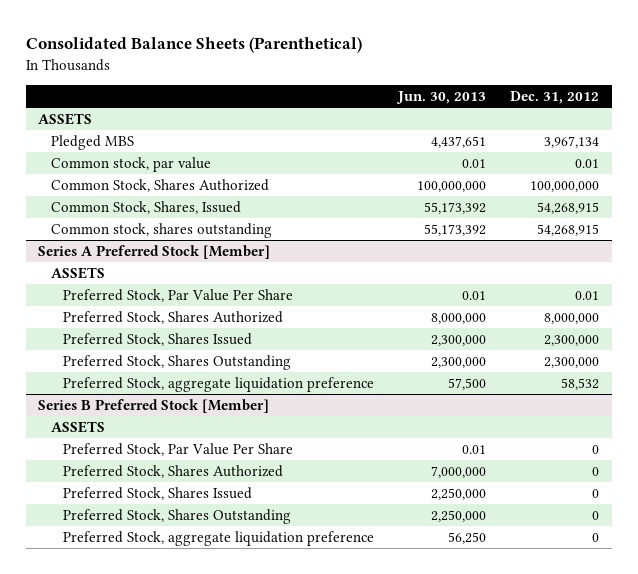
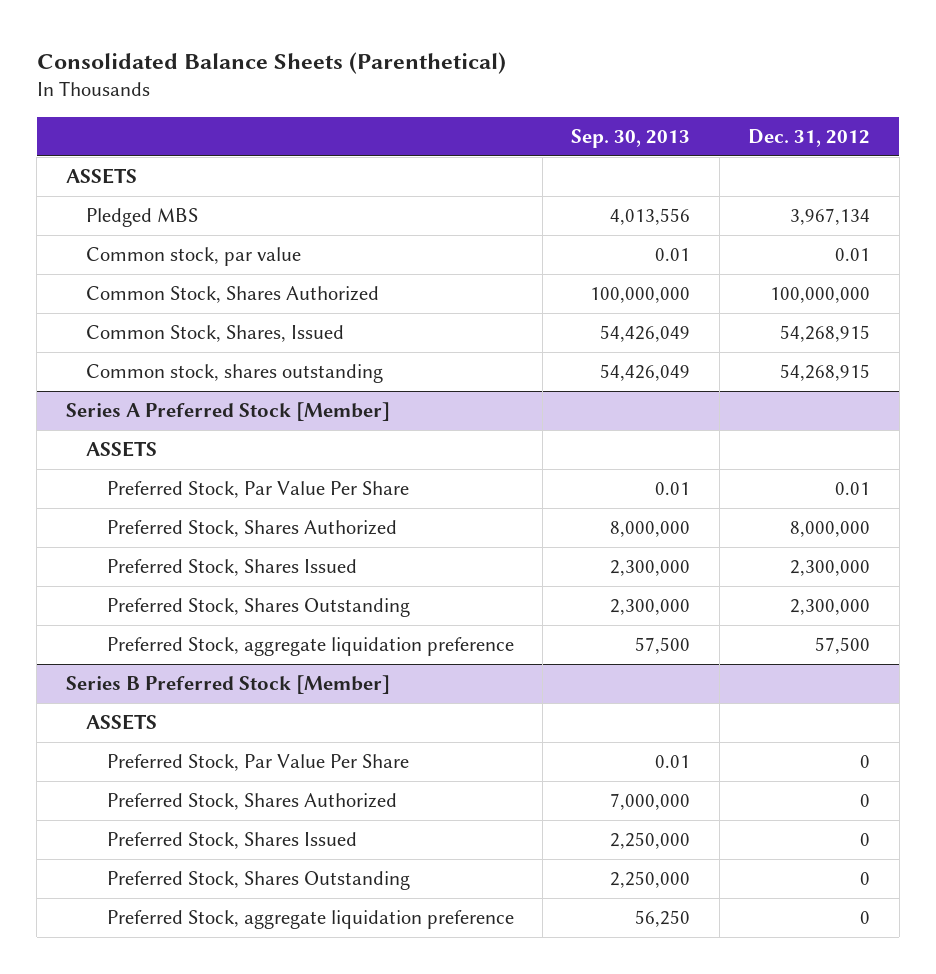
[396,90,487,104] Jun. 30, 2013 -> none
none -> [571,128,691,148] Sep. 30, 2013
[561,378,600,391] 58,532 -> [815,637,871,655] 57,500

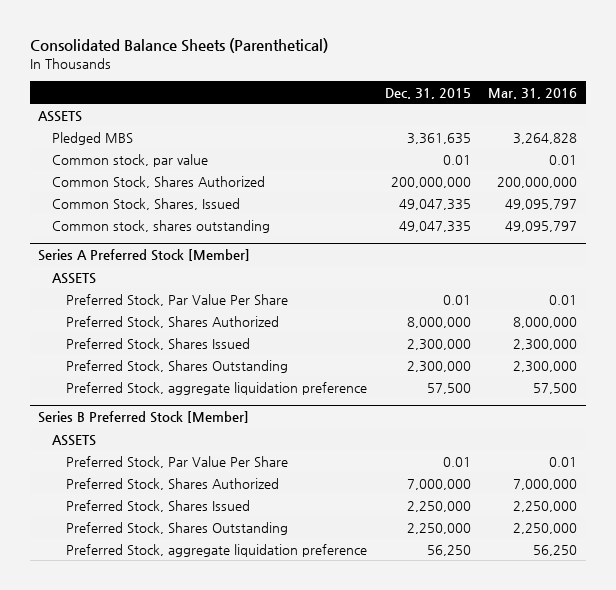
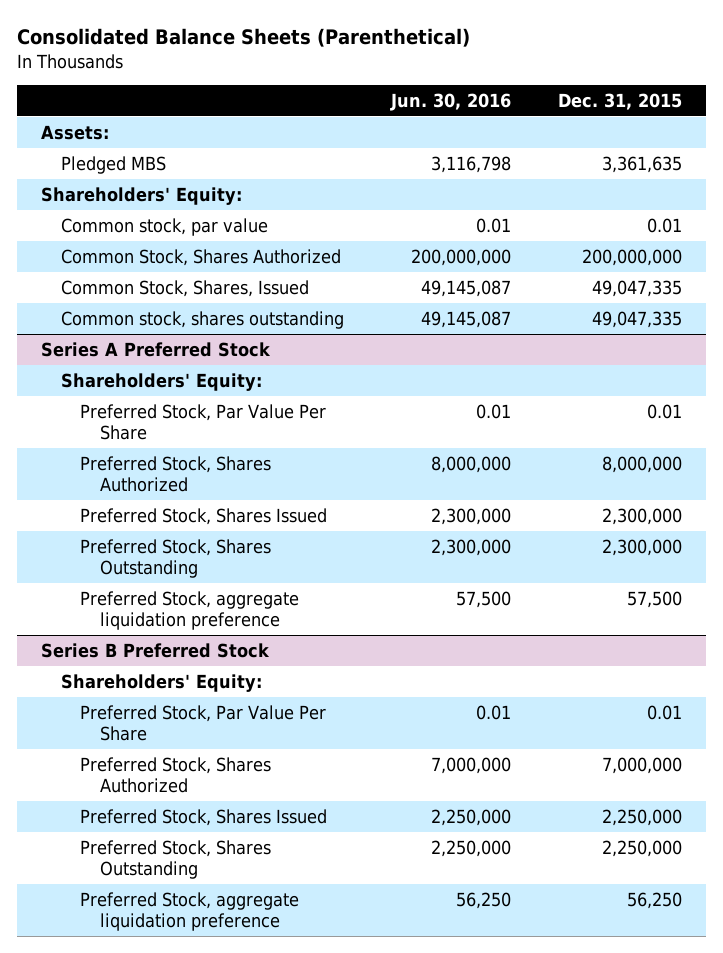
[488,87,578,99] Mar. 31, 2016 -> none
none -> [389,92,511,111] Jun. 30, 2016
[38,110,83,122] ASSETS -> [40,124,109,140] Assets:
none -> [40,186,242,205] Shareholders' Equity:
[52,272,97,284] ASSETS -> none
[38,249,251,262] Series A Preferred Stock [Member] -> [40,341,271,357] Series A Preferred Stock
none -> [60,372,262,391] Shareholders' Equity:
[52,434,97,446] ASSETS -> none
[38,411,250,424] Series B Preferred Stock [Member] -> [40,642,270,658] Series B Preferred Stock
none -> [60,673,262,692] Shareholders' Equity:

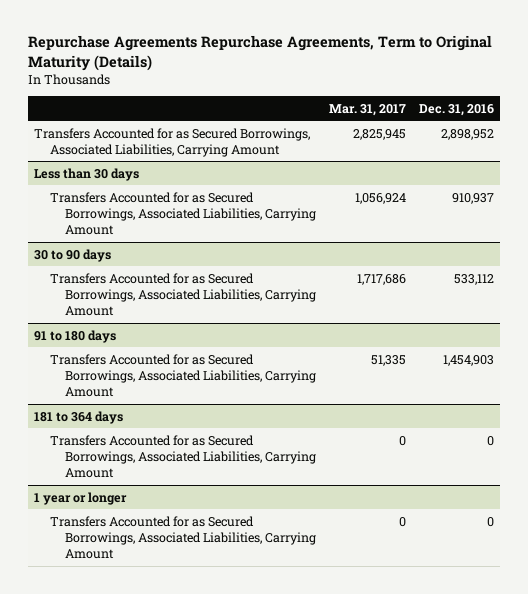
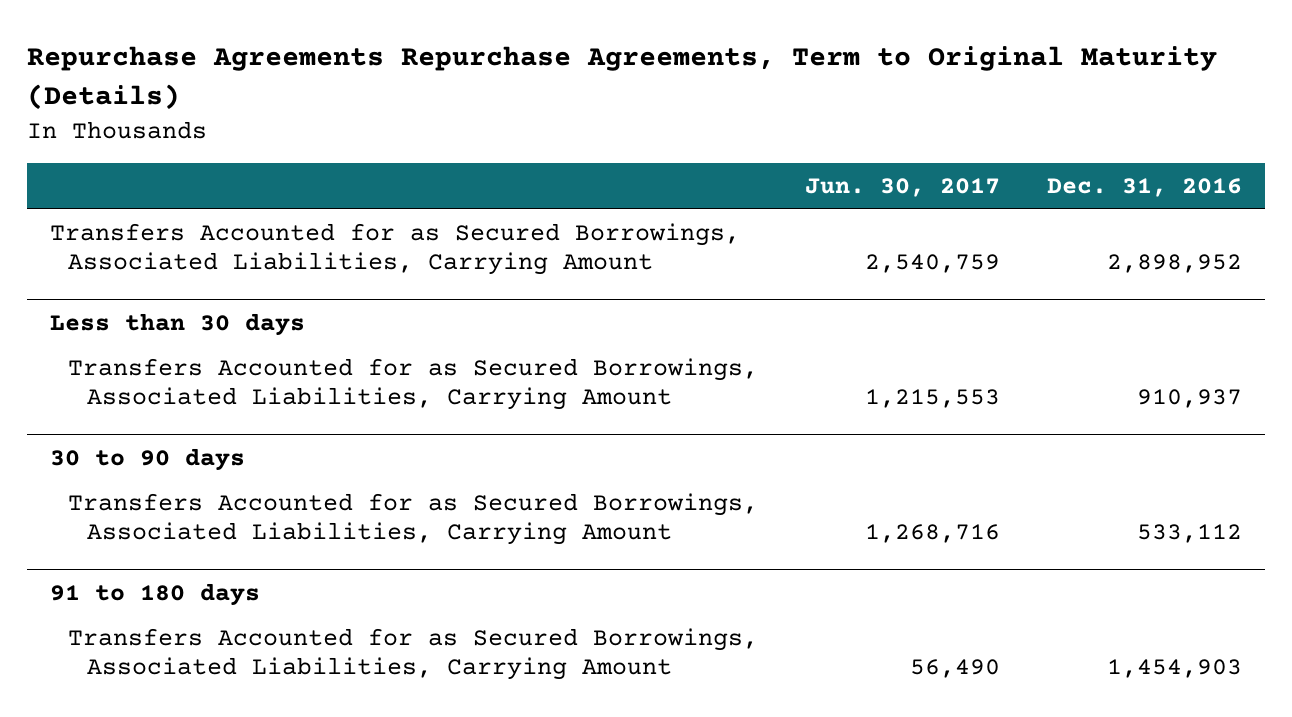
[328,103,406,116] Mar. 31, 2017 -> none
none -> [805,177,1001,197] Jun. 30, 2017
[33,410,123,424] 181 to 364 days -> none
[49,434,317,479] Transfers Accounted for as Secured Borrowings, Associated Liabilities, Carrying Amount -> none
[33,491,127,505] 1 year or longer -> none
[49,515,317,560] Transfers Accounted for as Secured Borrowings, Associated Liabilities, Carrying Amount -> none

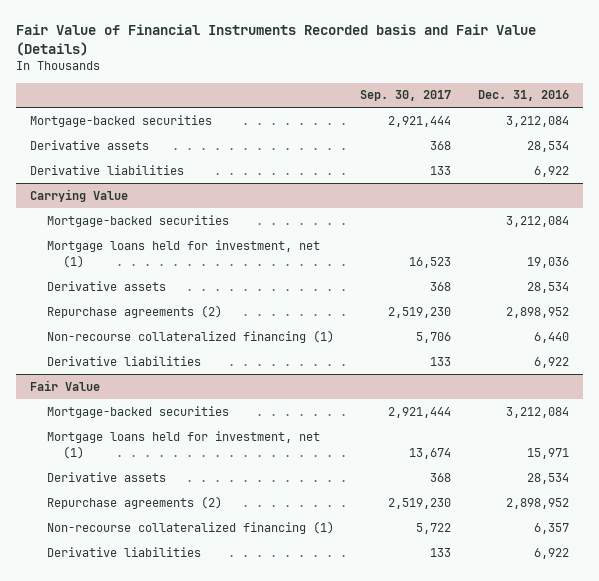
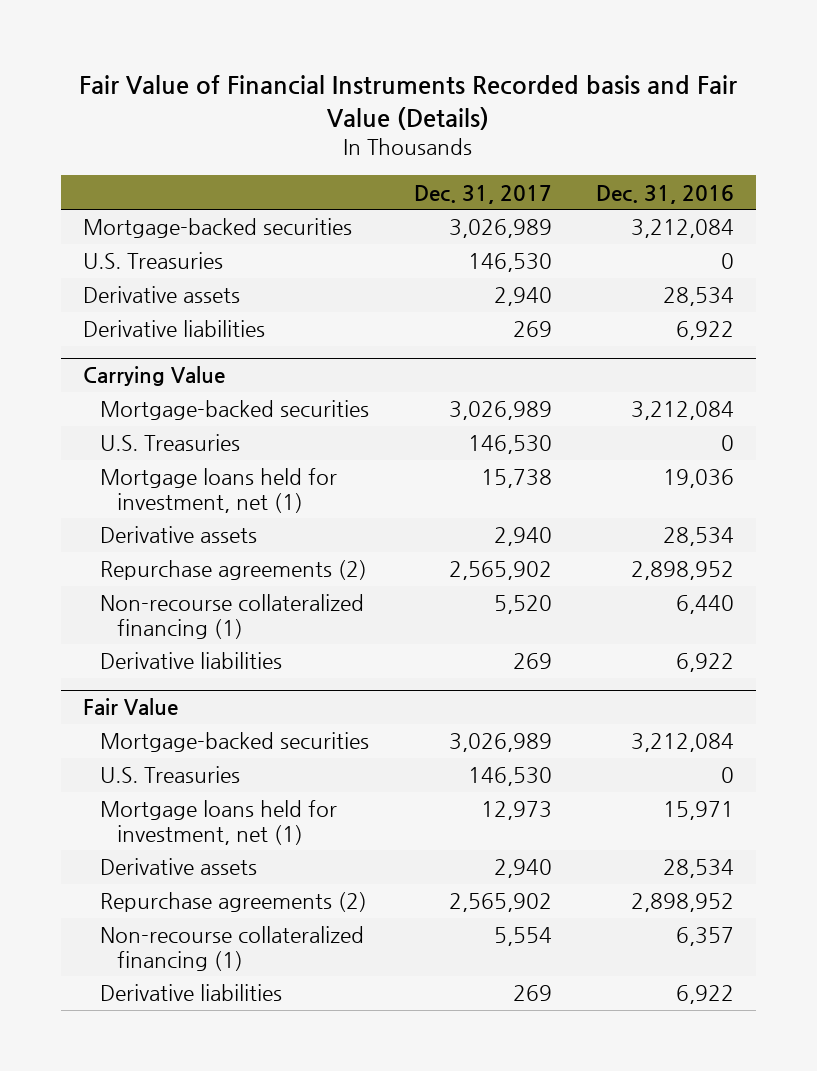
[360,90,452,102] Sep. 30, 2017 -> none
none -> [413,184,552,204] Dec. 31, 2017
none -> [82,252,223,270] U.S. Treasuries
none -> [100,434,241,452] U.S. Treasuries
none -> [100,766,241,784] U.S. Treasuries

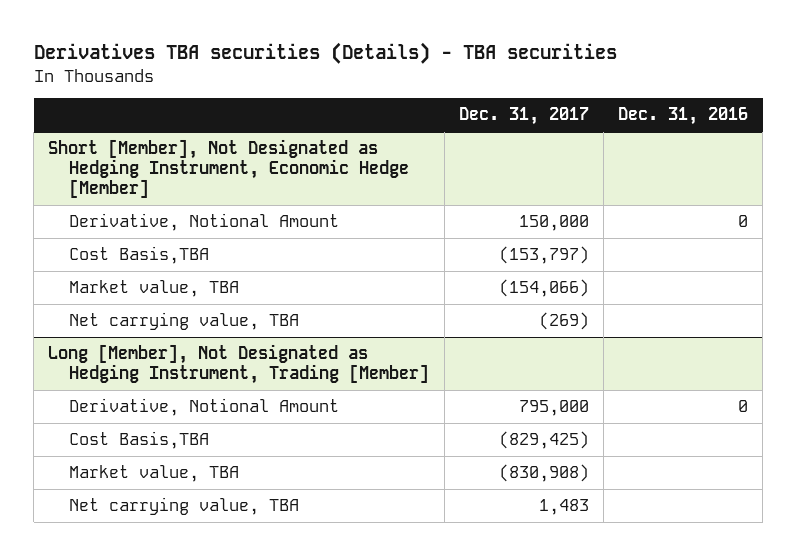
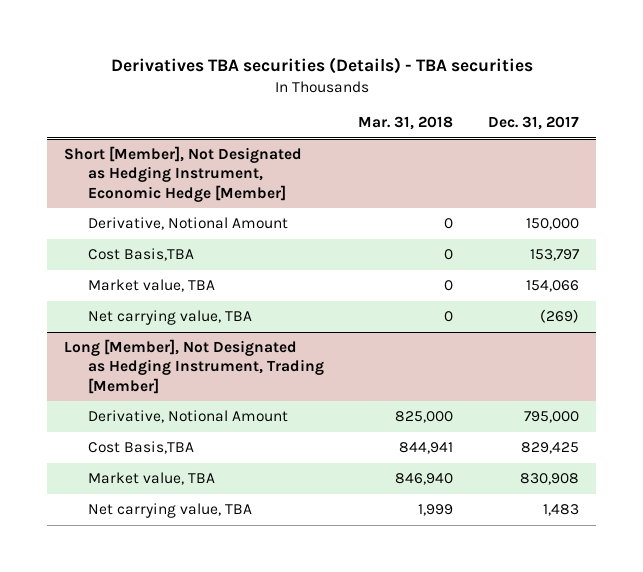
[617,107,748,126] Dec. 31, 2016 -> none
none -> [358,116,454,131] Mar. 31, 2018
[498,246,589,265] (153,797) -> [530,249,580,262] 153,797
[498,279,589,298] (154,066) -> [526,280,580,293] 154,066
[498,431,589,450] (829,425) -> [521,442,580,455] 829,425
[498,464,589,483] (830,908) -> [520,473,580,486] 830,908

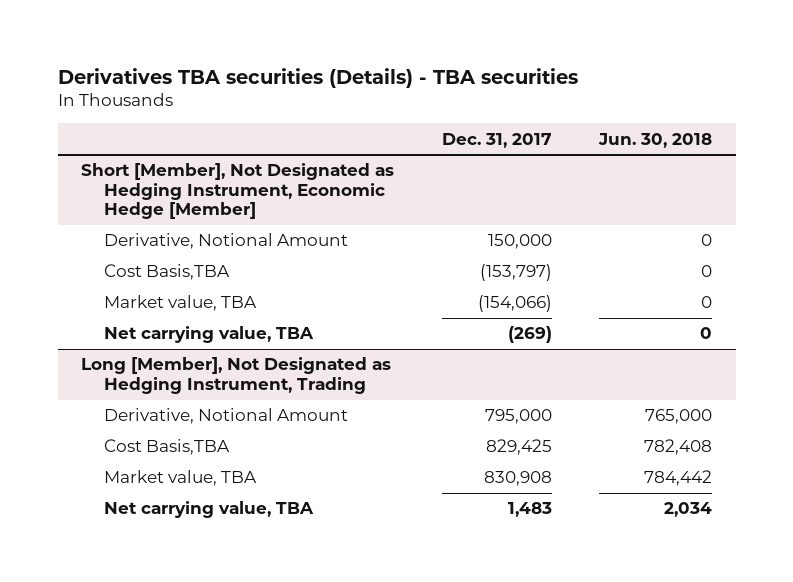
[358,116,454,131] Mar. 31, 2018 -> none
none -> [597,132,712,148] Jun. 30, 2018
[530,249,580,262] 153,797 -> [479,264,552,282] (153,797)
[526,280,580,293] 154,066 -> [477,295,552,313] (154,066)
[64,339,324,394] Long [Member], Not Designated as Hedging Instrument, Trading [Member] -> [81,357,392,394] Long [Member], Not Designated as Hedging Instrument, Trading

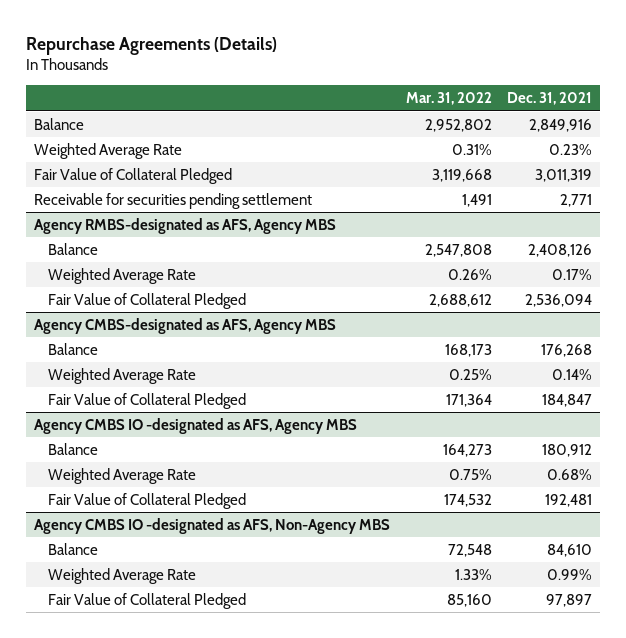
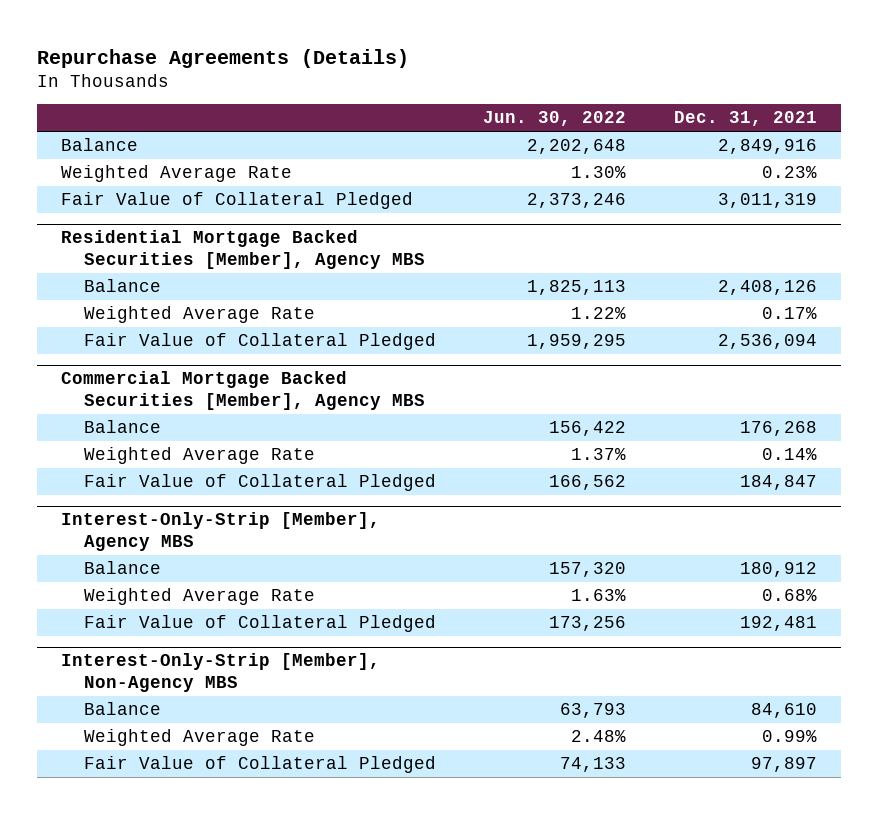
[405,92,492,106] Mar. 31, 2022 -> none
none -> [483,111,627,127] Jun. 30, 2022
[33,192,312,209] Receivable for securities pending settlement -> none
[33,217,336,234] Agency RMBS-designated as AFS, Agency MBS -> none
none -> [60,230,425,270] Residential Mortgage Backed Securities [Member], Agency MBS
[33,317,336,334] Agency CMBS-designated as AFS, Agency MBS -> none
none -> [60,371,425,411] Commercial Mortgage Backed Securities [Member], Agency MBS
[33,417,357,434] Agency CMBS IO -designated as AFS, Agency MBS -> none
none -> [60,512,380,552] Interest-Only-Strip [Member], Agency MBS
[33,517,390,534] Agency CMBS IO -designated as AFS, Non-Agency MBS -> none
none -> [60,653,380,693] Interest-Only-Strip [Member], Non-Agency MBS

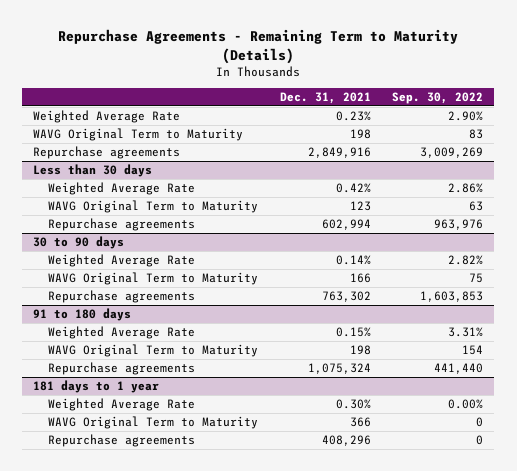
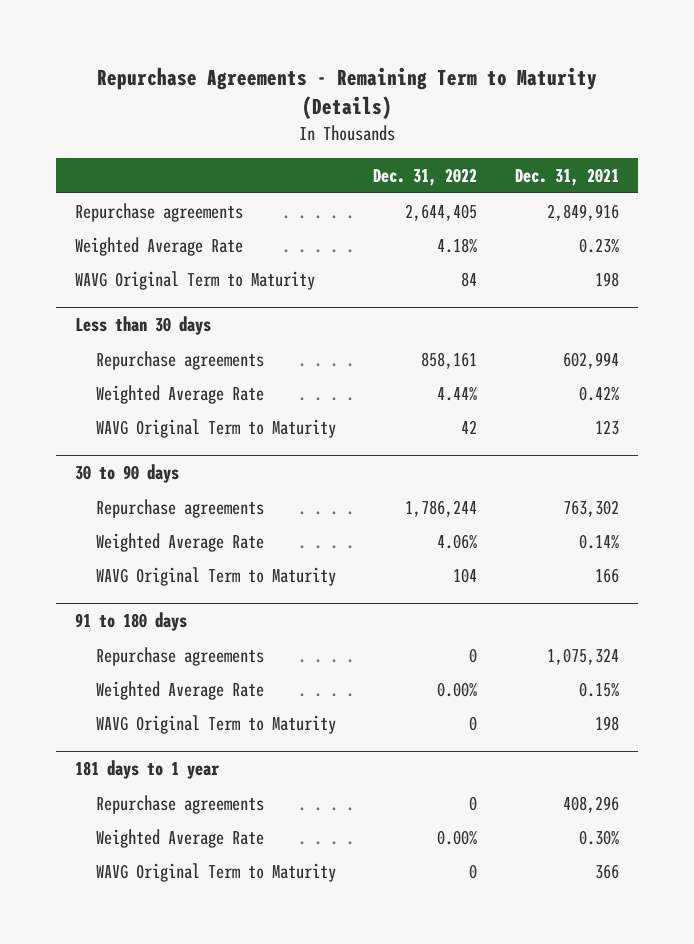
[392,92,484,105] Sep. 30, 2022 -> none
none -> [373,167,478,186] Dec. 31, 2022
[33,146,181,160] Repurchase agreements -> [75,202,244,222] Repurchase agreements
[47,218,195,232] Repurchase agreements -> [95,350,264,370] Repurchase agreements
[47,290,195,304] Repurchase agreements -> [95,498,264,518] Repurchase agreements
[47,362,195,376] Repurchase agreements -> [95,646,264,666] Repurchase agreements
[47,434,195,448] Repurchase agreements -> [95,794,264,814] Repurchase agreements

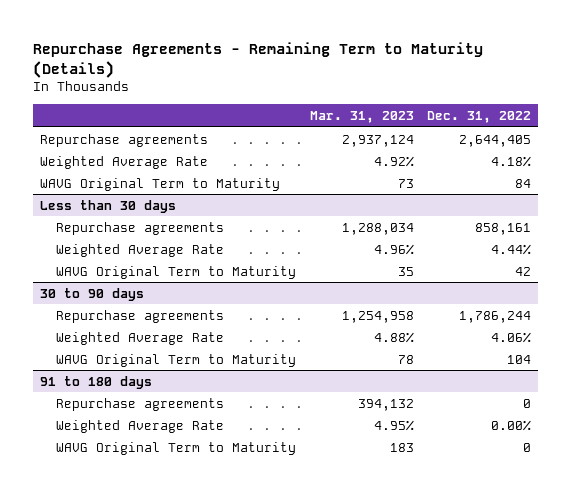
[515,167,620,186] Dec. 31, 2021 -> none
none -> [309,111,414,124] Mar. 31, 2023
[75,760,221,780] 181 days to 1 year -> none
[95,794,264,814] Repurchase agreements -> none
[95,828,264,848] Weighted Average Rate -> none
[95,862,336,882] WAVG Original Term to Maturity -> none

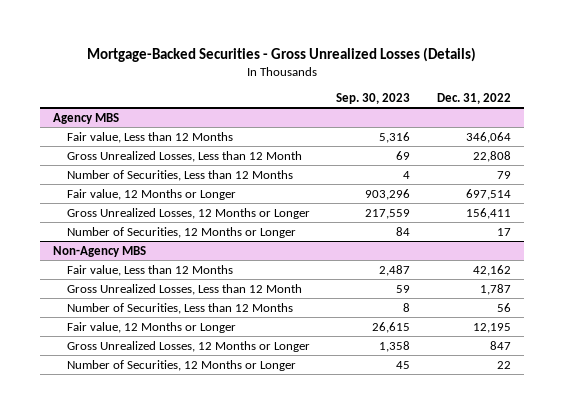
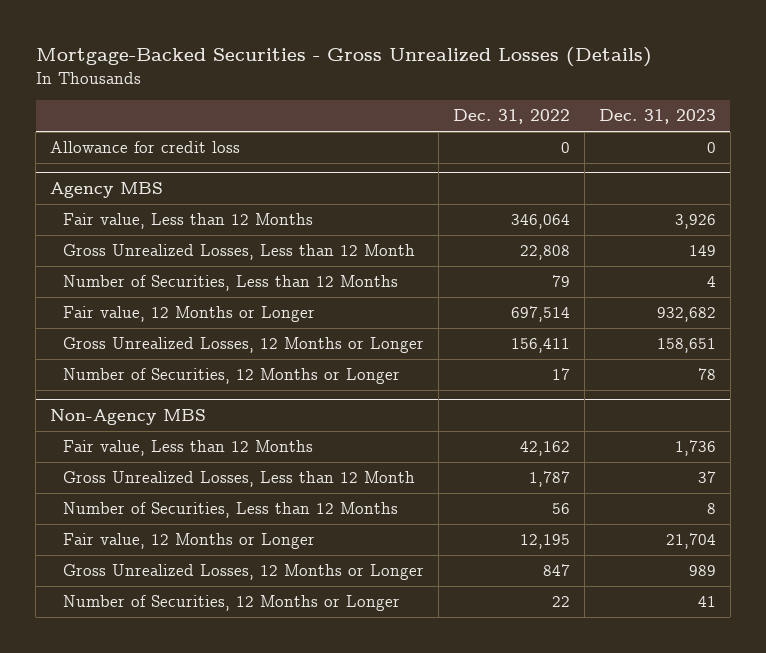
[336,92,411,104] Sep. 30, 2023 -> none
none -> [598,109,716,125] Dec. 31, 2023
none -> [50,141,241,154] Allowance for credit loss

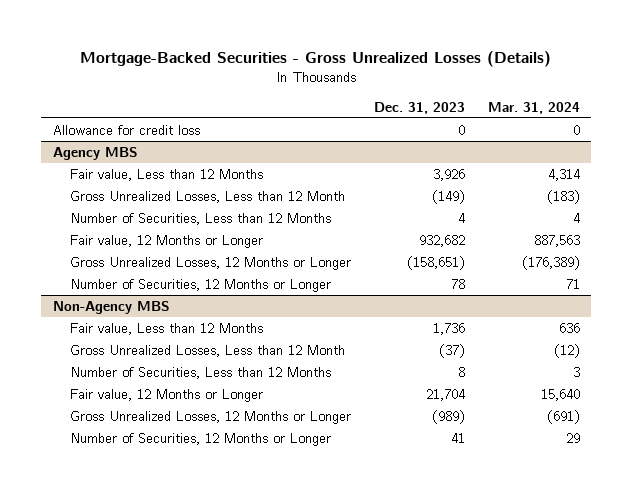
[452,109,570,125] Dec. 31, 2022 -> none
none -> [487,101,580,114] Mar. 31, 2024
[688,245,716,257] 149 -> [432,189,466,204] (149)
[656,338,716,354] 158,651 -> [407,255,466,270] (158,651)
[697,471,716,484] 37 -> [439,343,466,358] (37)
[688,565,716,577] 989 -> [432,409,466,424] (989)

